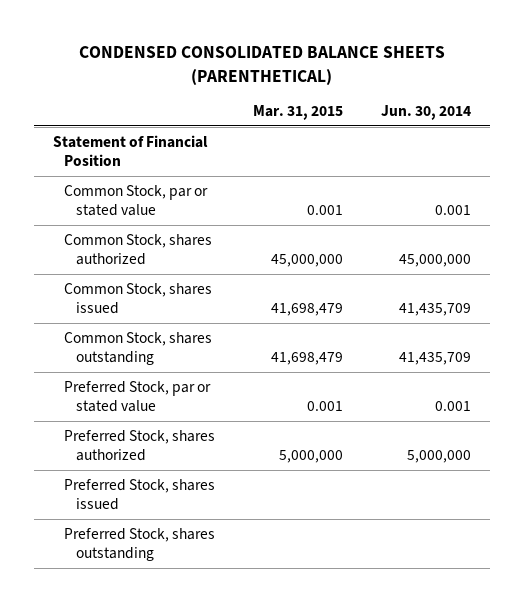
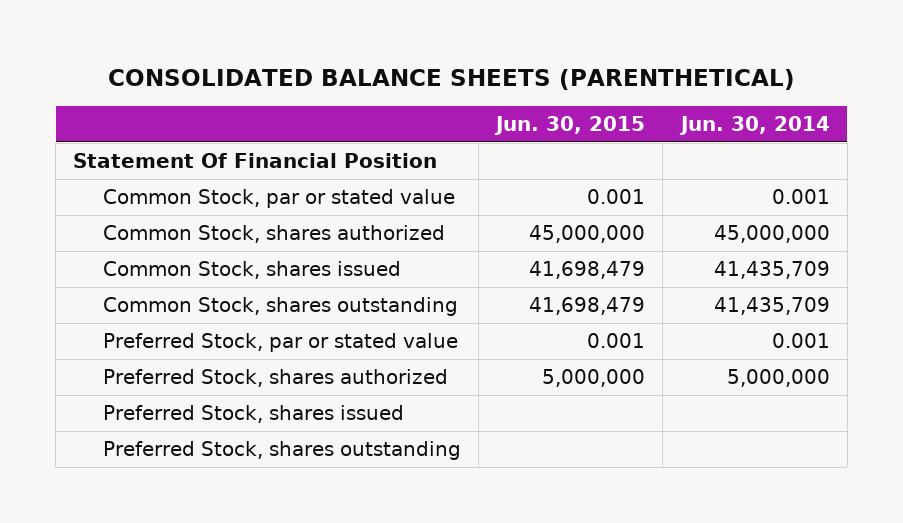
[79,45,446,85] CONDENSED CONSOLIDATED BALANCE SHEETS (PARENTHETICAL) -> [108,69,796,91] CONSOLIDATED BALANCE SHEETS (PARENTHETICAL)
[253,105,344,121] Mar. 31, 2015 -> none
none -> [494,115,646,135] Jun. 30, 2015
[52,134,208,167] Statement of Financial Position -> [73,153,438,169] Statement Of Financial Position

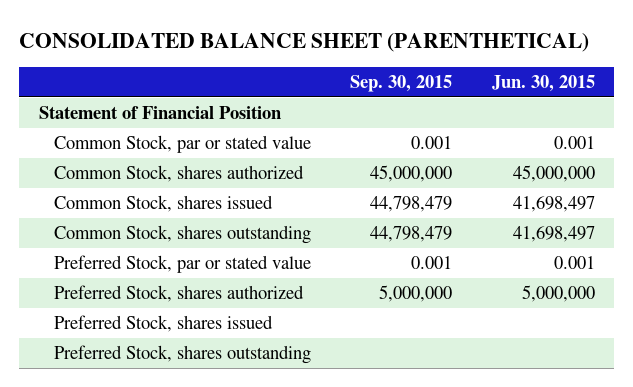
[108,69,796,91] CONSOLIDATED BALANCE SHEETS (PARENTHETICAL) -> [19,33,590,53] CONSOLIDATED BALANCE SHEET (PARENTHETICAL)
[678,115,830,135] Jun. 30, 2014 -> none
none -> [350,74,453,92] Sep. 30, 2015
[73,153,438,169] Statement Of Financial Position -> [38,106,281,120] Statement of Financial Position
[529,261,646,280] 41,698,479 -> [512,196,595,213] 41,698,497
[529,297,646,316] 41,698,479 -> [512,226,595,243] 41,698,497

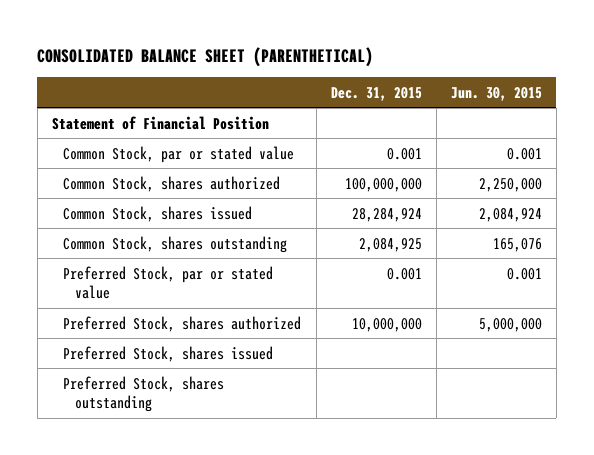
[350,74,453,92] Sep. 30, 2015 -> none
none -> [330,86,422,101] Dec. 31, 2015
[512,165,595,183] 45,000,000 -> [478,177,542,192] 2,250,000
[512,196,595,213] 41,698,497 -> [478,207,542,222] 2,084,924
[512,226,595,243] 41,698,497 -> [492,237,542,252] 165,076

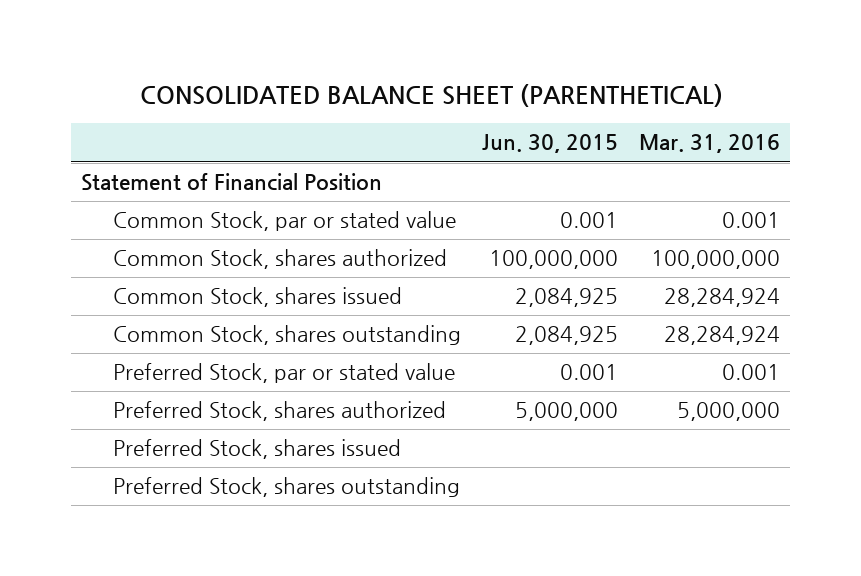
[330,86,422,101] Dec. 31, 2015 -> none
none -> [638,134,780,154] Mar. 31, 2016
[478,177,542,192] 2,250,000 -> [489,250,619,270] 100,000,000
[478,207,542,222] 2,084,924 -> [515,288,619,308] 2,084,925
[492,237,542,252] 165,076 -> [515,326,619,346] 2,084,925

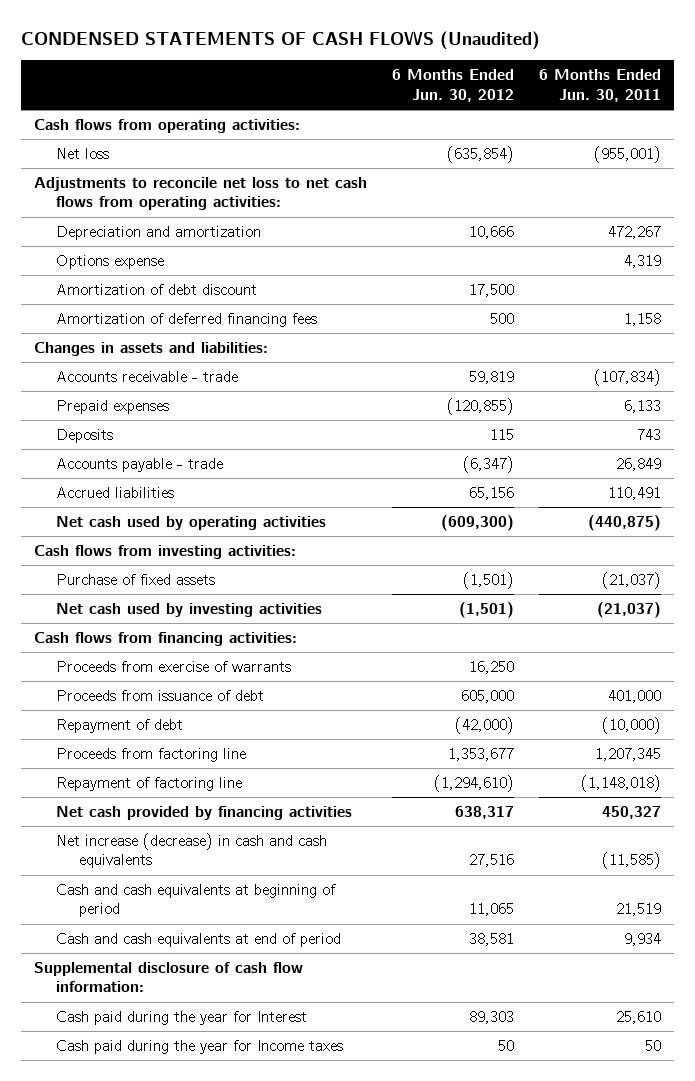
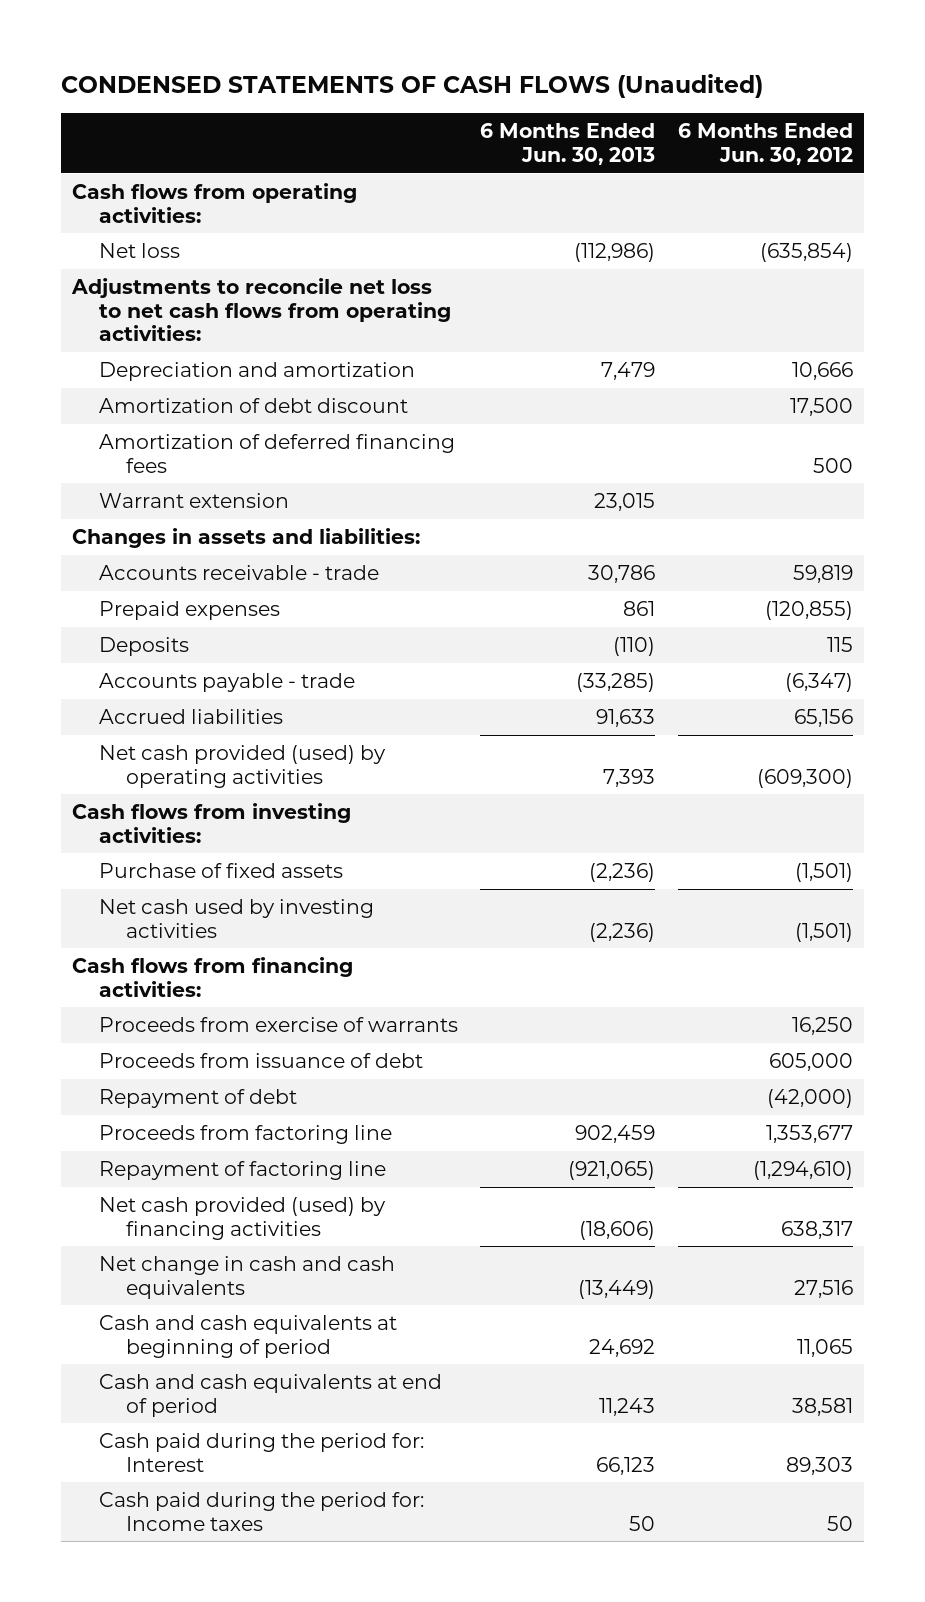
[539,69,662,102] 6 Months Ended Jun. 30, 2011 -> none
none -> [480,123,656,165] 6 Months Ended Jun. 30, 2013
[56,254,165,269] Options expense -> none
none -> [98,493,289,509] Warrant extension
[56,515,327,530] Net cash used by operating activities -> [98,745,386,788] Net cash provided (used) by operating activities
[56,805,353,820] Net cash provided by financing activities -> [98,1197,386,1240] Net cash provided (used) by financing activities
[56,832,328,869] Net increase (decrease) in cash and cash equivalents -> [98,1256,395,1299] Net change in cash and cash equivalents
[33,961,303,993] Supplemental disclosure of cash flow information: -> none
[56,1010,308,1025] Cash paid during the year for Interest -> [98,1433,424,1472] Cash paid during the period for: Interest
[56,1039,344,1054] Cash paid during the year for Income taxes -> [98,1492,424,1531] Cash paid during the period for: Income taxes

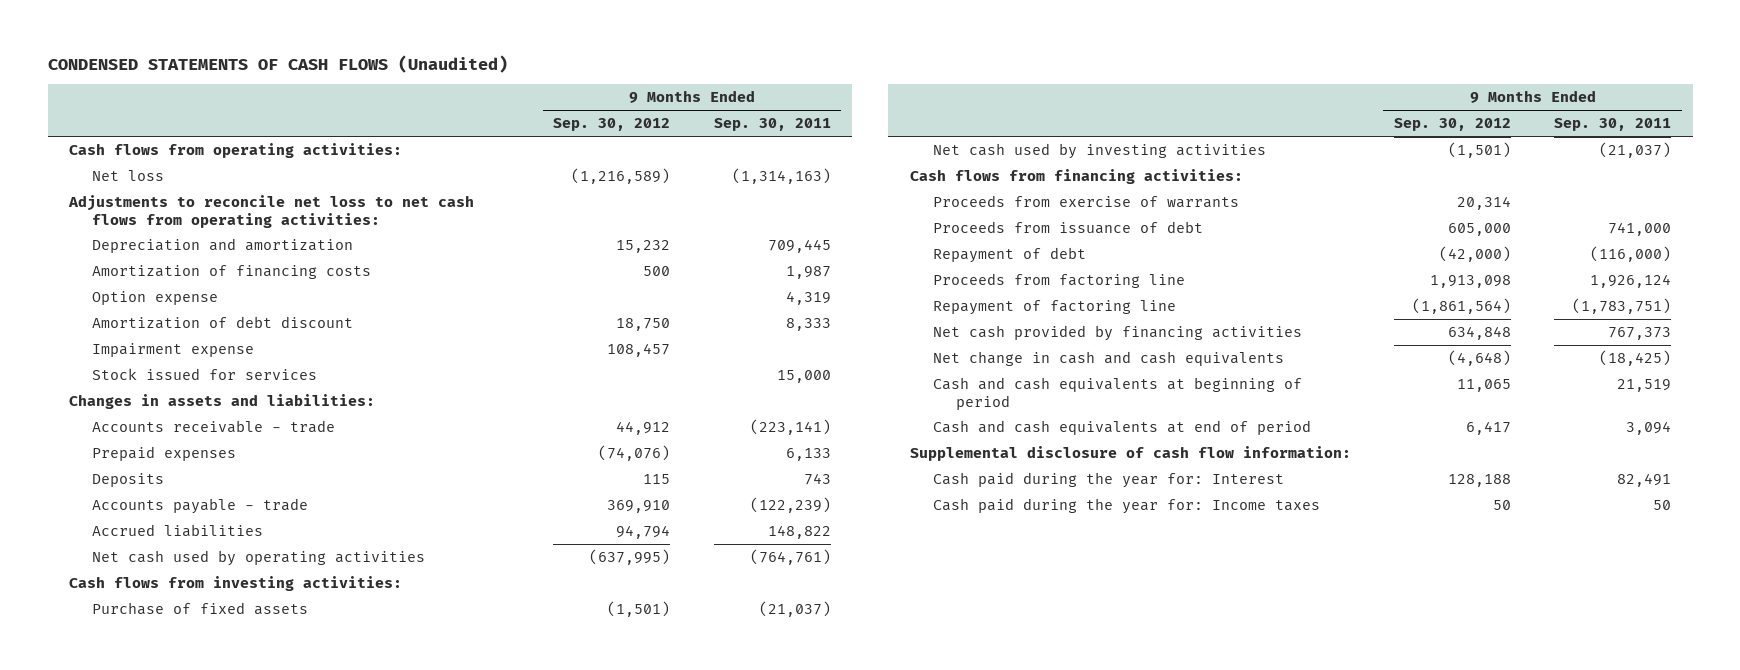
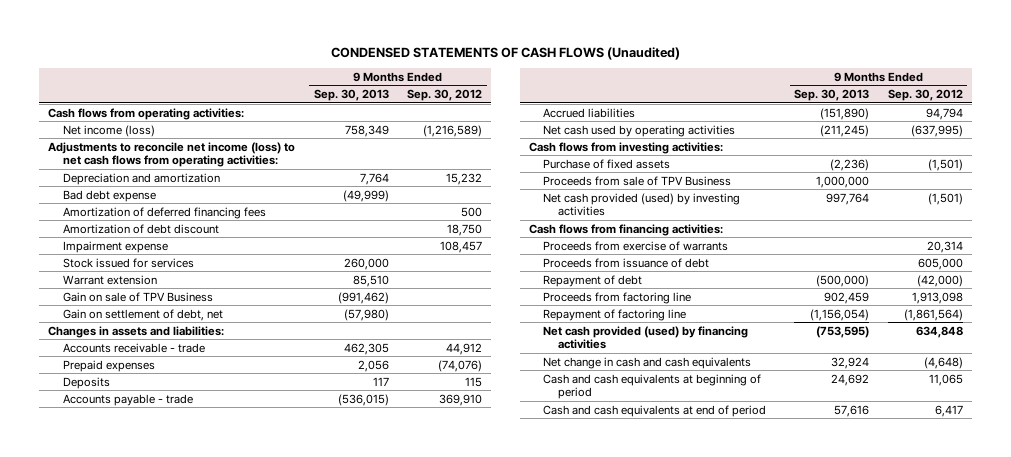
[713,118,831,132] Sep. 30, 2011 -> none
none -> [313,89,389,102] Sep. 30, 2013
[92,169,165,181] Net loss -> [62,124,155,137] Net income (loss)
[68,194,475,228] Adjustments to reconcile net loss to net cash flows from operating activities: -> [48,141,296,167] Adjustments to reconcile net income (loss) to net cash flows from operating activities:
[92,290,219,305] Option expense -> none
none -> [62,189,156,202] Bad debt expense
[92,264,372,279] Amortization of financing costs -> [62,206,266,219] Amortization of deferred financing fees
none -> [62,274,157,285] Warrant extension
none -> [62,291,213,302] Gain on sale of TPV Business
none -> [62,308,223,321] Gain on settlement of debt, net
none -> [543,175,732,186] Proceeds from sale of TPV Business
[932,142,1266,159] Net cash used by investing activities -> [543,192,741,216] Net cash provided (used) by investing activities
[932,324,1302,341] Net cash provided by financing activities -> [543,325,749,349] Net cash provided (used) by financing activities
[909,445,1351,461] Supplemental disclosure of cash flow information: -> none
[932,471,1284,488] Cash paid during the year for: Interest -> none
[932,497,1320,514] Cash paid during the year for: Income taxes -> none

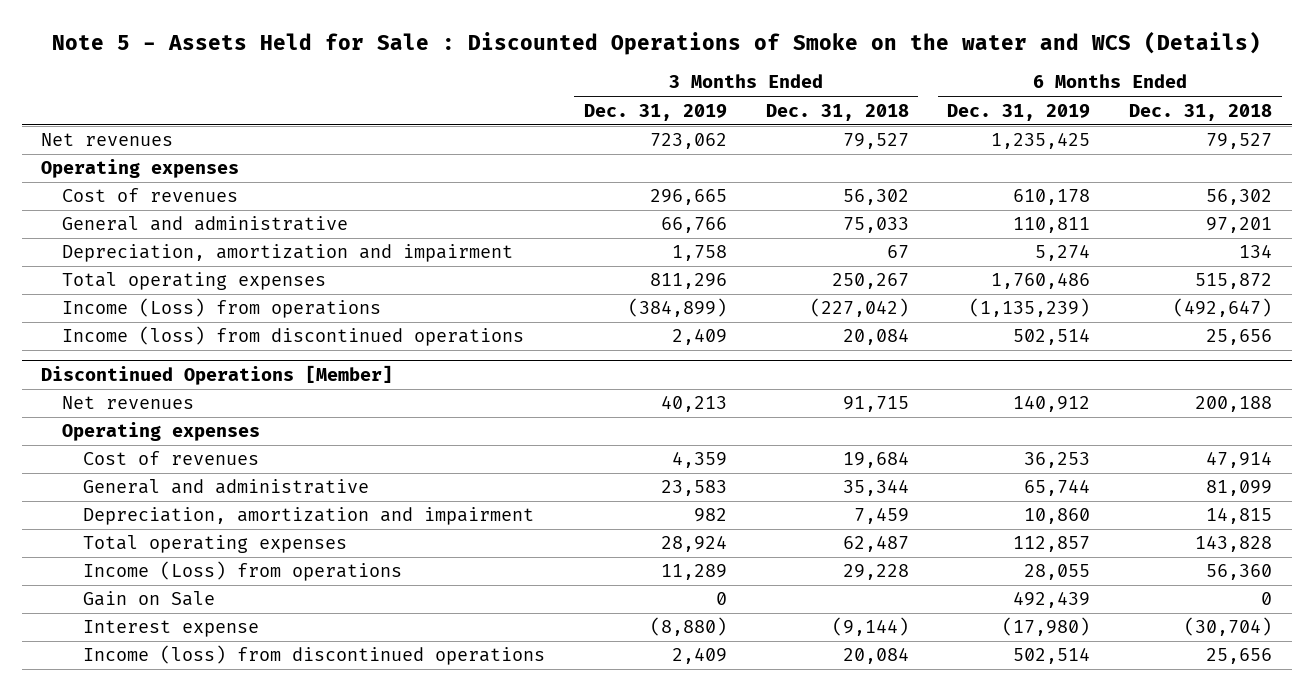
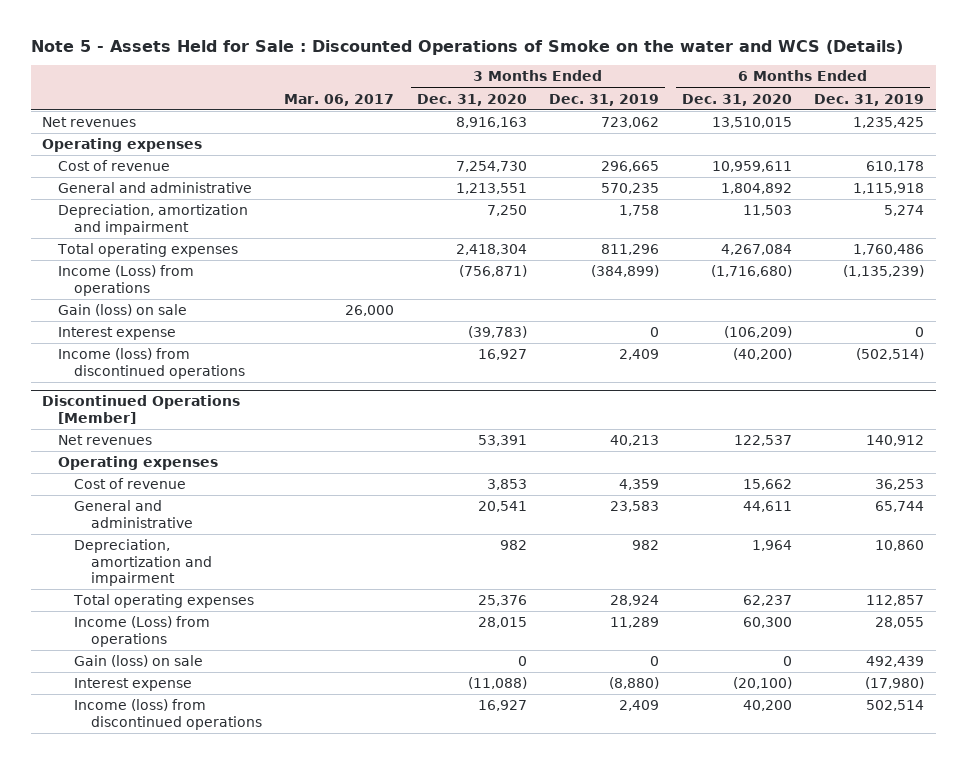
[765,103,909,121] Dec. 31, 2018 -> none
[1129,103,1273,121] Dec. 31, 2018 -> none
none -> [284,93,395,106] Mar. 06, 2017
none -> [416,93,527,106] Dec. 31, 2020
none -> [681,93,792,106] Dec. 31, 2020
[62,188,239,203] Cost of revenues -> [58,160,171,172] Cost of revenue
[660,217,727,234] 66,766 -> [601,183,660,195] 570,235
[1013,217,1091,234] 110,811 -> [853,183,925,195] 1,115,918
none -> [58,304,188,317] Gain (loss) on sale
none -> [58,327,177,341] Interest expense
[1013,329,1091,346] 502,514 -> [856,348,925,361] (502,514)
[83,451,260,466] Cost of revenues -> [74,478,187,490] Cost of revenue
[83,591,216,607] Gain on Sale -> [74,655,204,668] Gain (loss) on sale

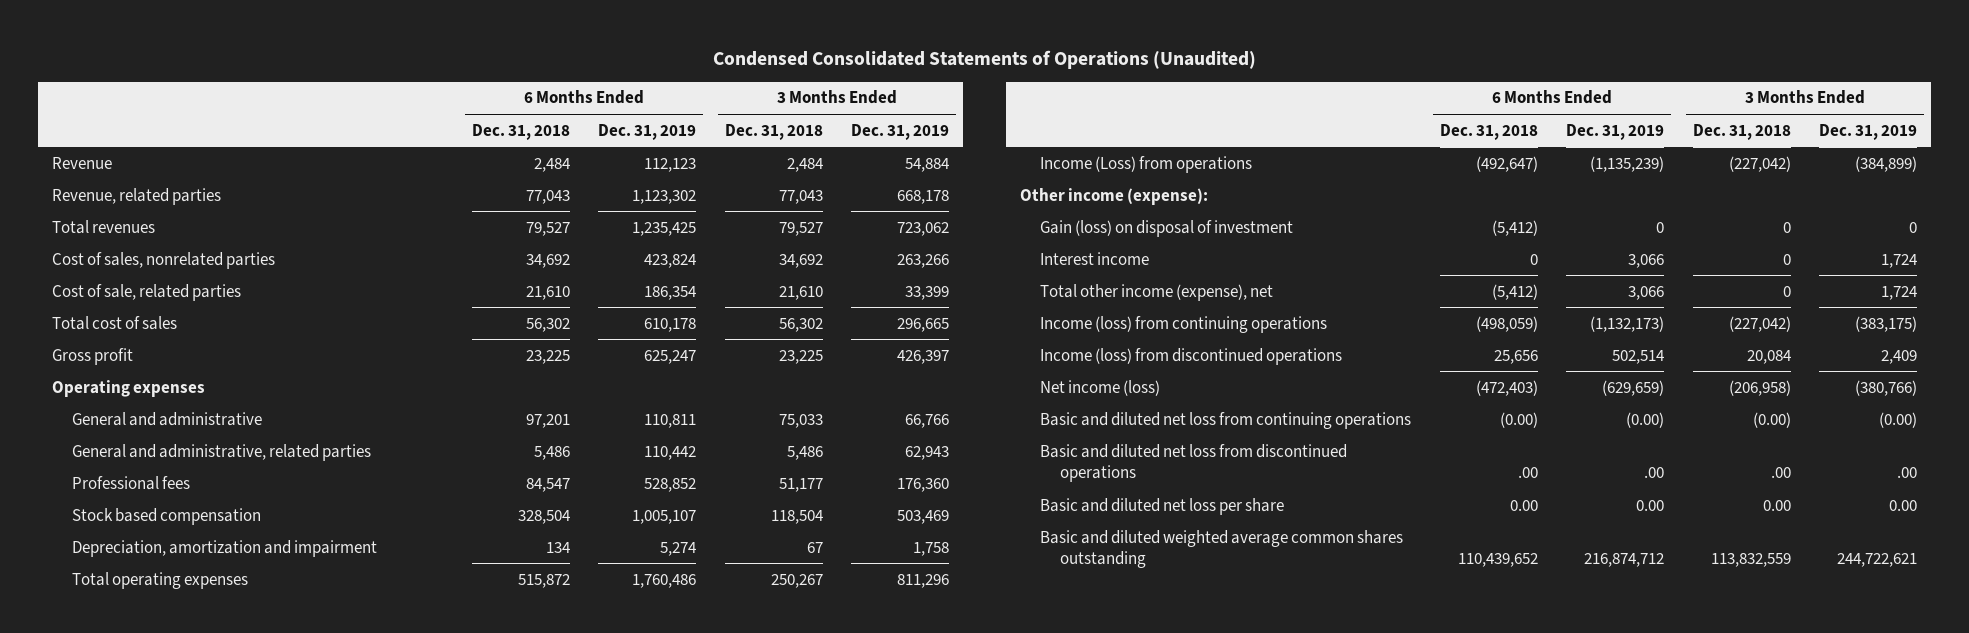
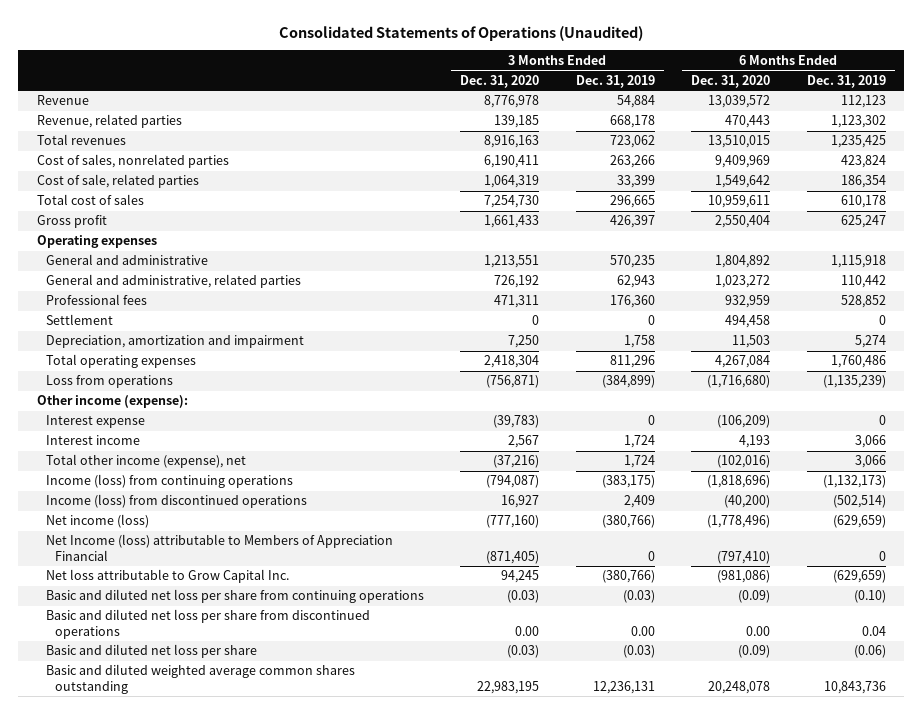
[712,49,1256,69] Condensed Consolidated Statements of Operations (Unaudited) -> [279,25,644,41] Consolidated Statements of Operations (Unaudited)
[471,123,570,140] Dec. 31, 2018 -> none
[724,123,823,140] Dec. 31, 2018 -> none
none -> [460,74,540,88] Dec. 31, 2020
none -> [691,74,771,88] Dec. 31, 2020
[644,413,697,428] 110,811 -> [830,255,886,269] 1,115,918
[905,413,950,428] 66,766 -> [609,255,655,269] 570,235
[72,507,262,525] Stock based compensation -> none
none -> [45,314,113,326] Settlement
[1040,155,1253,173] Income (Loss) from operations -> [45,375,173,389] Loss from operations
[1040,219,1294,237] Gain (loss) on disposal of investment -> none
none -> [45,415,145,429] Interest expense
[1612,349,1665,364] 502,514 -> [832,495,886,509] (502,514)
none -> [45,534,393,561] Net Income (loss) attributable to Members of Appreciation Financial
none -> [45,569,289,584] Net loss attributable to Grow Capital Inc.
[1040,411,1412,429] Basic and diluted net loss from continuing operations -> [45,589,424,604] Basic and diluted net loss per share from continuing operations
[1626,411,1665,428] (0.00) -> [853,590,886,604] (0.10)
[1879,411,1918,428] (0.00) -> [622,590,655,604] (0.03)
[1040,443,1348,483] Basic and diluted net loss from discontinued operations -> [45,609,370,639] Basic and diluted net loss per share from discontinued operations
[1644,467,1665,479] .00 -> [861,625,886,636] 0.04
[1897,467,1918,479] .00 -> [630,625,655,636] 0.00
[1636,499,1665,511] 0.00 -> [853,645,886,659] (0.06)
[1889,499,1918,511] 0.00 -> [622,645,655,659] (0.03)
[1584,553,1665,568] 216,874,712 -> [823,680,886,694] 10,843,736
[1837,553,1918,568] 244,722,621 -> [592,680,655,694] 12,236,131

